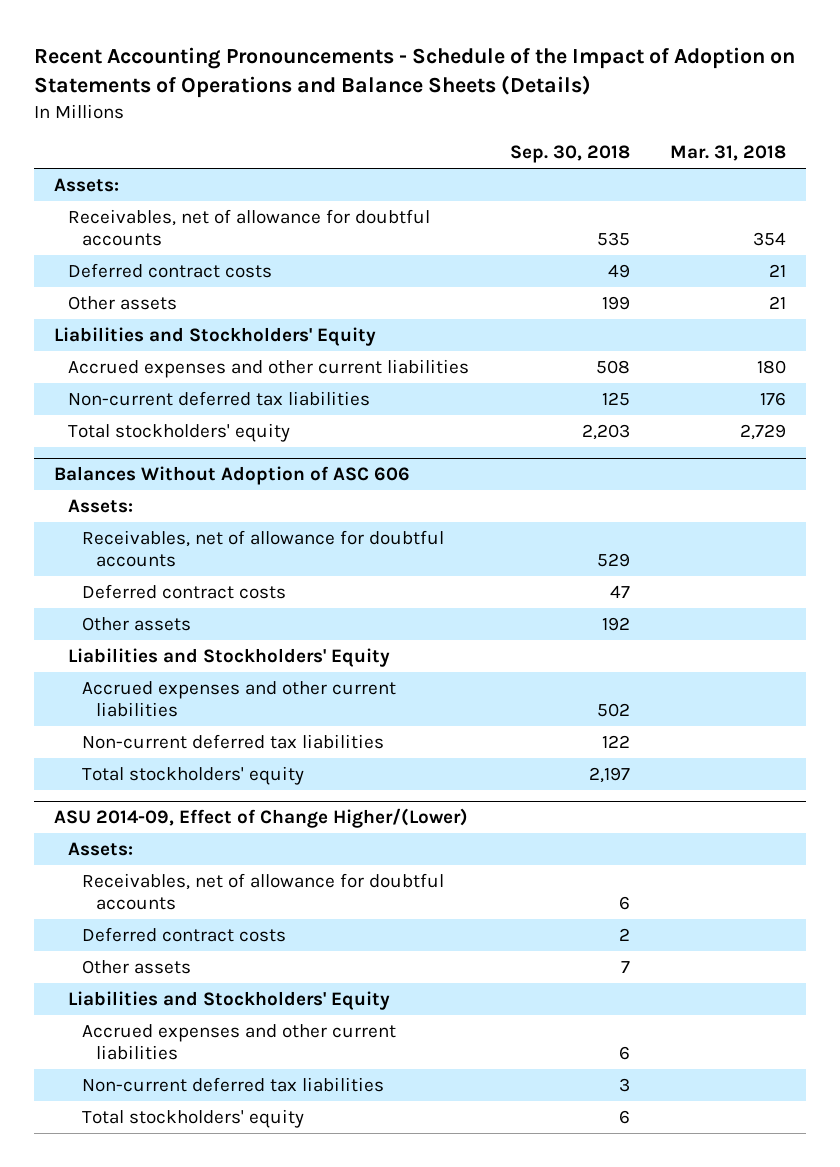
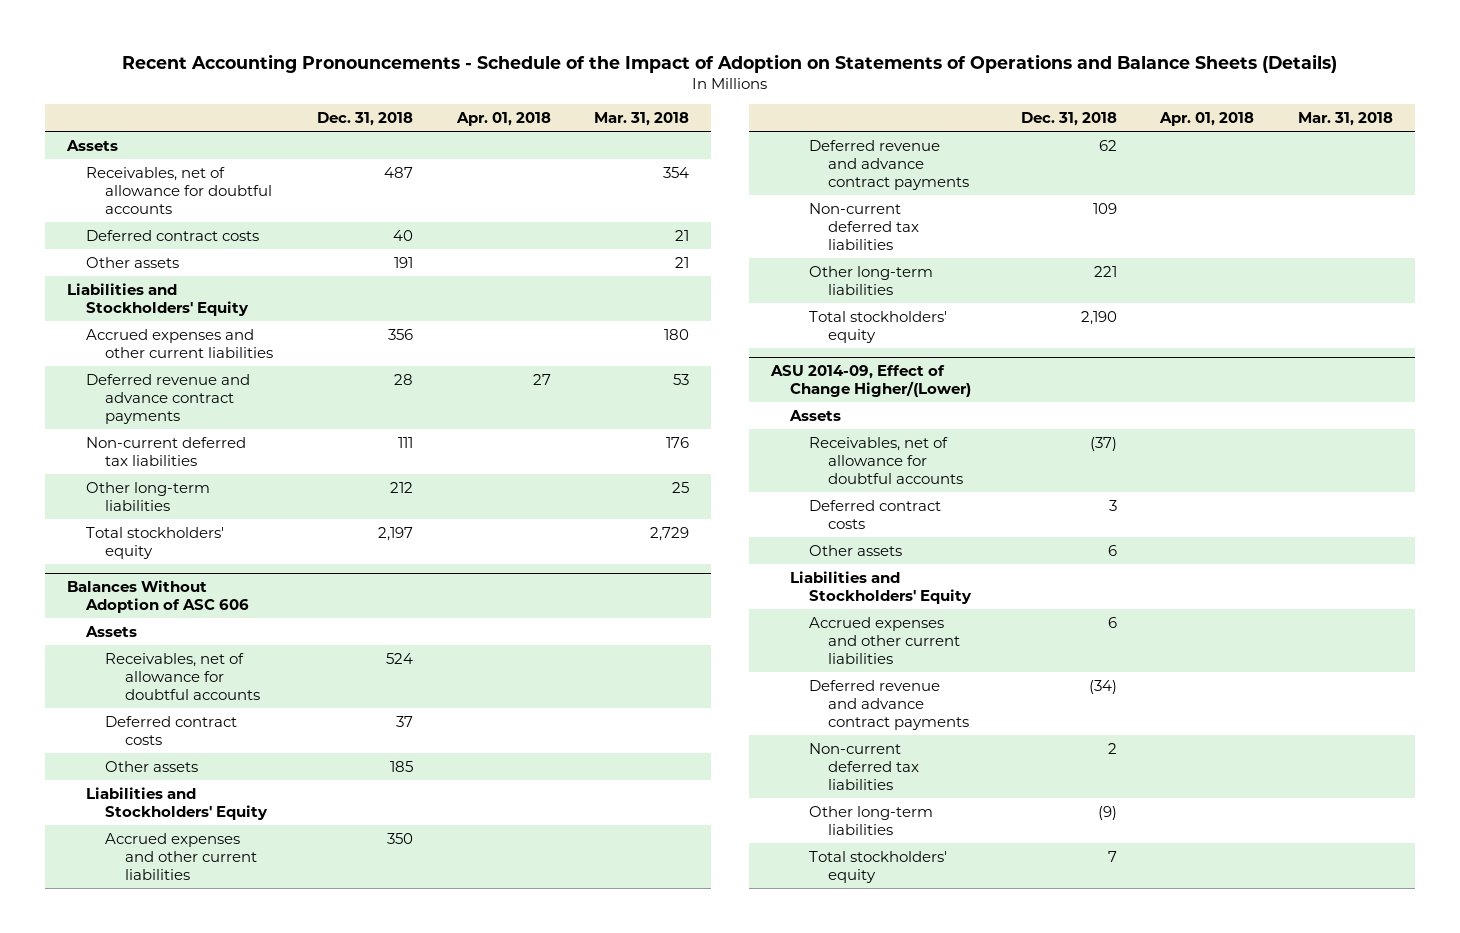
[509,145,630,164] Sep. 30, 2018 -> none
none -> [317,112,414,127] Dec. 31, 2018
none -> [455,112,551,127] Apr. 01, 2018
[54,177,120,192] Assets: -> [66,139,119,151] Assets
none -> [86,373,251,424] Deferred revenue and advance contract payments
none -> [86,481,211,511] Other long-term liabilities
[68,498,134,513] Assets: -> [85,625,138,637] Assets
none -> [809,139,970,190] Deferred revenue and advance contract payments
none -> [809,265,934,295] Other long-term liabilities
[68,841,134,856] Assets: -> [789,409,842,421] Assets
none -> [809,679,970,730] Deferred revenue and advance contract payments
none -> [809,805,934,835] Other long-term liabilities

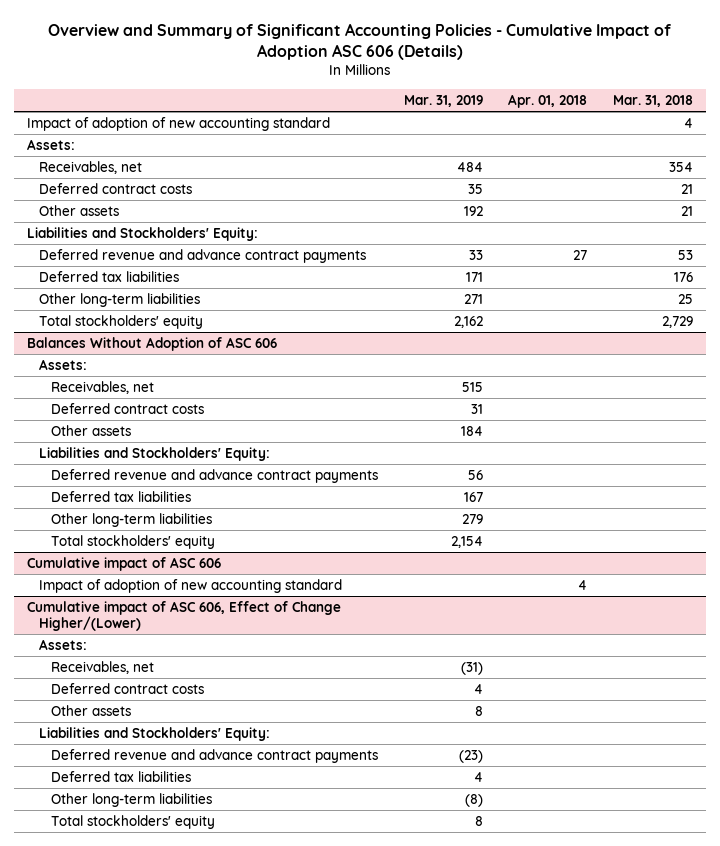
[122,53,1338,73] Recent Accounting Pronouncements - Schedule of the Impact of Adoption on Statements of Operations and Balance Sheets (Details) -> [48,22,672,60] Overview and Summary of Significant Accounting Policies - Cumulative Impact of Adoption ASC 606 (Details)
[317,112,414,127] Dec. 31, 2018 -> none
none -> [403,95,483,108] Mar. 31, 2019
none -> [26,116,330,131] Impact of adoption of new accounting standard
[66,139,119,151] Assets -> [26,138,75,150] Assets:
[86,166,273,214] Receivables, net of allowance for doubtful accounts -> [39,160,143,174] Receivables, net
[86,328,274,358] Accrued expenses and other current liabilities -> none
[67,282,250,316] Liabilities and Stockholders' Equity -> [26,226,258,241] Liabilities and Stockholders' Equity:
[86,436,247,466] Non-current deferred tax liabilities -> [39,270,180,282] Deferred tax liabilities
[85,625,138,637] Assets -> [39,358,88,370] Assets:
[105,652,260,700] Receivables, net of allowance for doubtful accounts -> [51,380,155,394] Receivables, net
[105,832,257,880] Accrued expenses and other current liabilities -> none
[86,786,269,820] Liabilities and Stockholders' Equity -> [39,446,271,461] Liabilities and Stockholders' Equity:
[809,202,920,250] Non-current deferred tax liabilities -> [51,490,192,502] Deferred tax liabilities
[769,364,972,397] ASU 2014-09, Effect of Change Higher/(Lower) -> none
[789,409,842,421] Assets -> none
[809,436,964,484] Receivables, net of allowance for doubtful accounts -> none
[809,499,942,529] Deferred contract costs -> none
[809,544,903,556] Other assets -> none
[790,570,973,604] Liabilities and Stockholders' Equity -> none
[809,616,961,664] Accrued expenses and other current liabilities -> none
[809,679,970,730] Deferred revenue and advance contract payments -> none
[809,742,920,790] Non-current deferred tax liabilities -> none
[809,805,934,835] Other long-term liabilities -> none
[809,850,948,883] Total stockholders' equity -> none
none -> [26,556,221,571] Cumulative impact of ASC 606
none -> [39,578,343,593] Impact of adoption of new accounting standard
none -> [26,600,341,631] Cumulative impact of ASC 606, Effect of Change Higher/(Lower)
none -> [39,638,88,650] Assets:
none -> [51,660,155,674] Receivables, net
none -> [51,682,205,694] Deferred contract costs
none -> [51,704,132,716] Other assets
none -> [39,726,271,741] Liabilities and Stockholders' Equity:
none -> [51,748,379,763] Deferred revenue and advance contract payments
none -> [51,770,192,782] Deferred tax liabilities
none -> [51,792,213,807] Other long-term liabilities
none -> [51,814,216,829] Total stockholders' equity

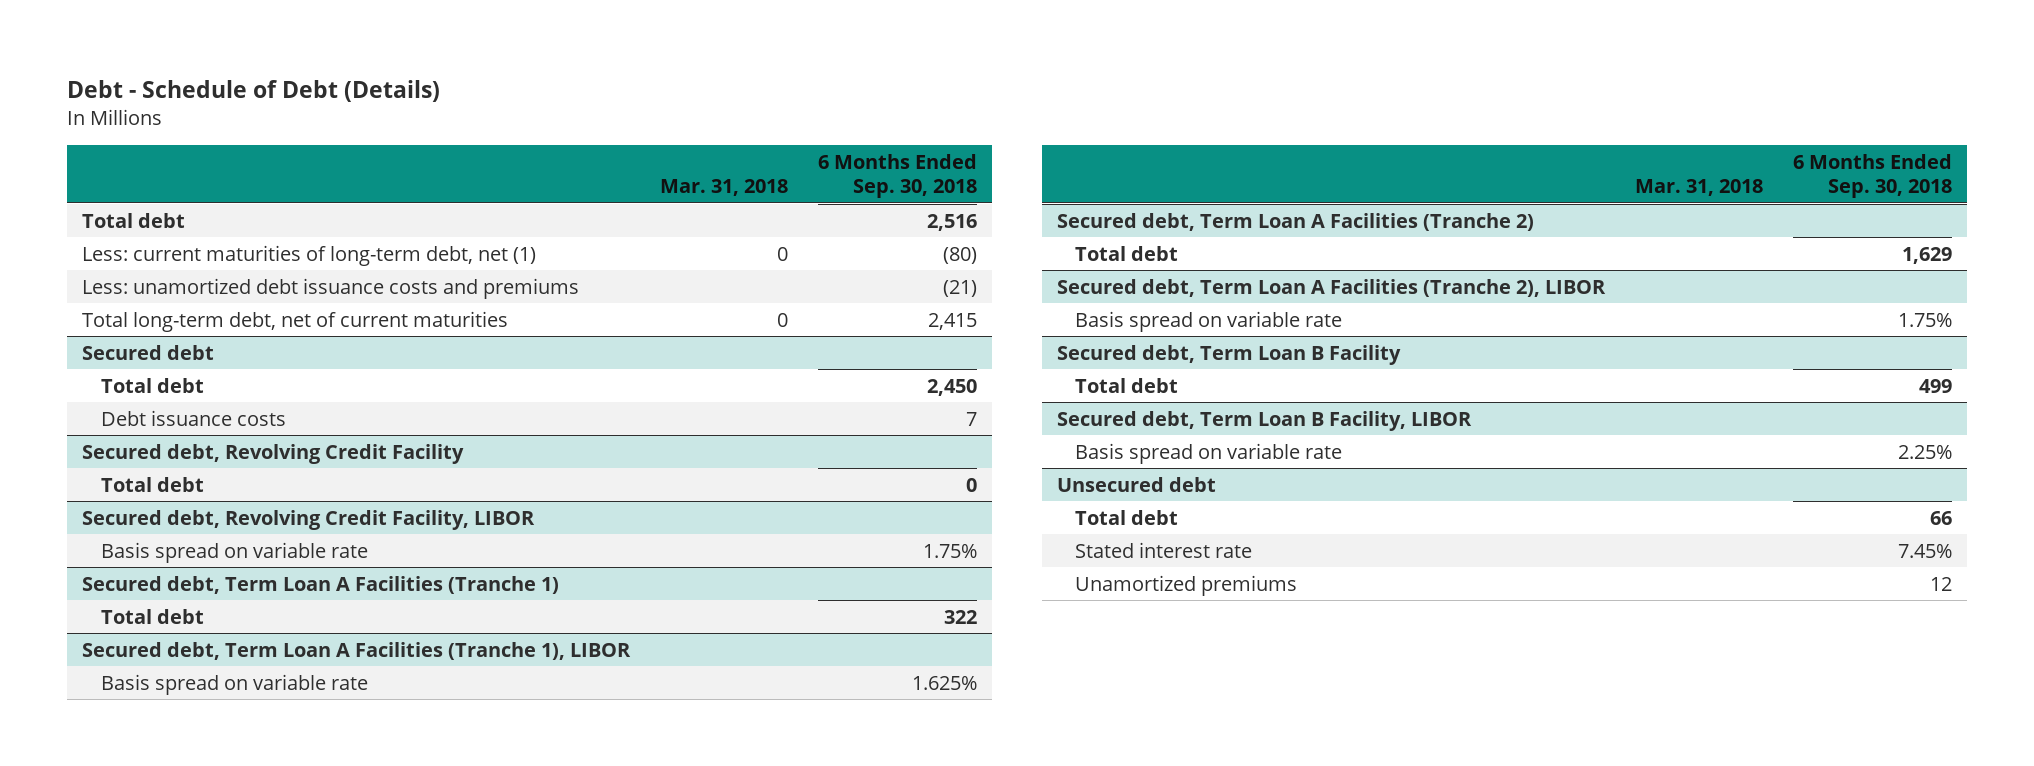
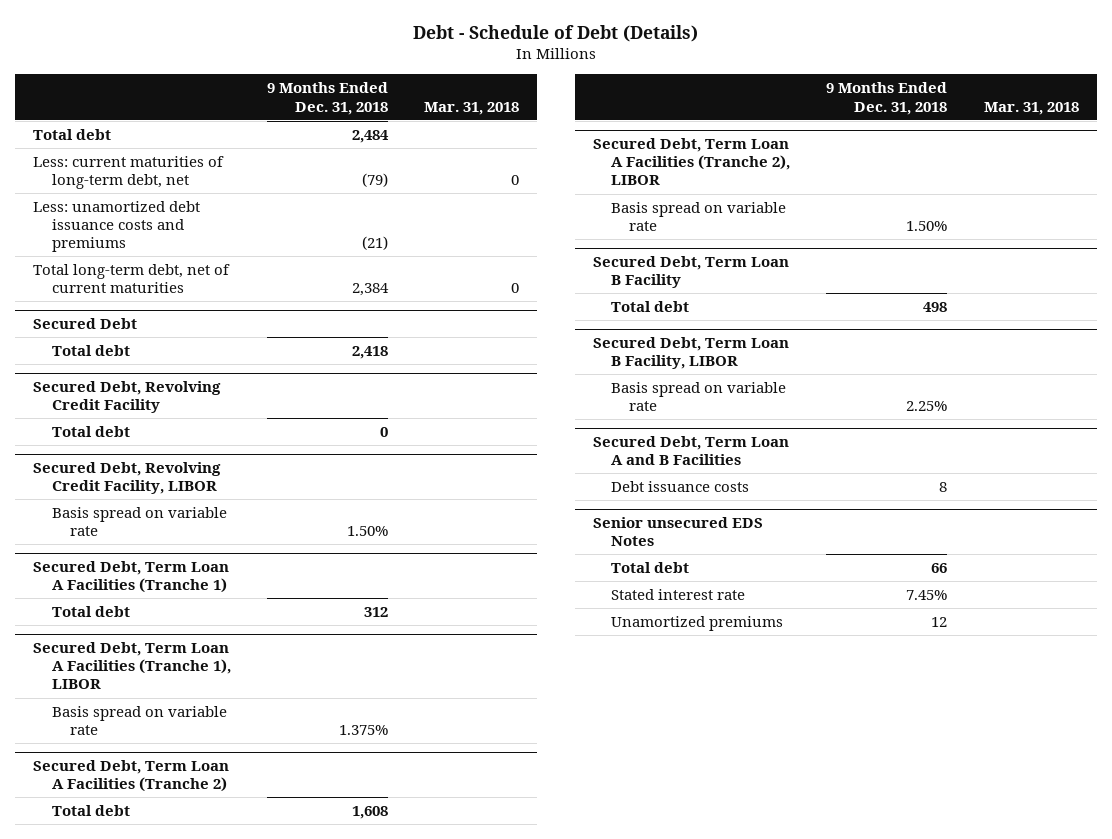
[818,153,978,199] 6 Months Ended Sep. 30, 2018 -> none
none -> [266,82,388,115] 9 Months Ended Dec. 31, 2018
[82,244,537,266] Less: current maturities of long-term debt, net (1) -> [33,156,225,190] Less: current maturities of long-term debt, net
[82,344,215,360] Secured debt -> [33,318,138,330] Secured Debt
[100,409,286,426] Debt issuance costs -> none
[82,443,465,464] Secured debt, Revolving Credit Facility -> [33,381,222,414] Secured Debt, Revolving Credit Facility
[82,509,536,530] Secured debt, Revolving Credit Facility, LIBOR -> [33,462,222,495] Secured Debt, Revolving Credit Facility, LIBOR
[82,575,560,594] Secured debt, Term Loan A Facilities (Tranche 1) -> [33,561,230,594] Secured Debt, Term Loan A Facilities (Tranche 1)
[82,641,632,660] Secured debt, Term Loan A Facilities (Tranche 1), LIBOR -> [33,642,231,690] Secured Debt, Term Loan A Facilities (Tranche 1), LIBOR
[1057,212,1535,231] Secured debt, Term Loan A Facilities (Tranche 2) -> [33,760,230,793] Secured Debt, Term Loan A Facilities (Tranche 2)
[1057,278,1607,297] Secured debt, Term Loan A Facilities (Tranche 2), LIBOR -> [593,138,791,186] Secured Debt, Term Loan A Facilities (Tranche 2), LIBOR
[1057,344,1402,365] Secured debt, Term Loan B Facility -> [593,256,790,289] Secured Debt, Term Loan B Facility
[1057,410,1473,431] Secured debt, Term Loan B Facility, LIBOR -> [593,337,790,370] Secured Debt, Term Loan B Facility, LIBOR
none -> [593,436,790,466] Secured Debt, Term Loan A and B Facilities
none -> [611,481,750,493] Debt issuance costs
[1057,476,1217,492] Unsecured debt -> [593,517,764,547] Senior unsecured EDS Notes

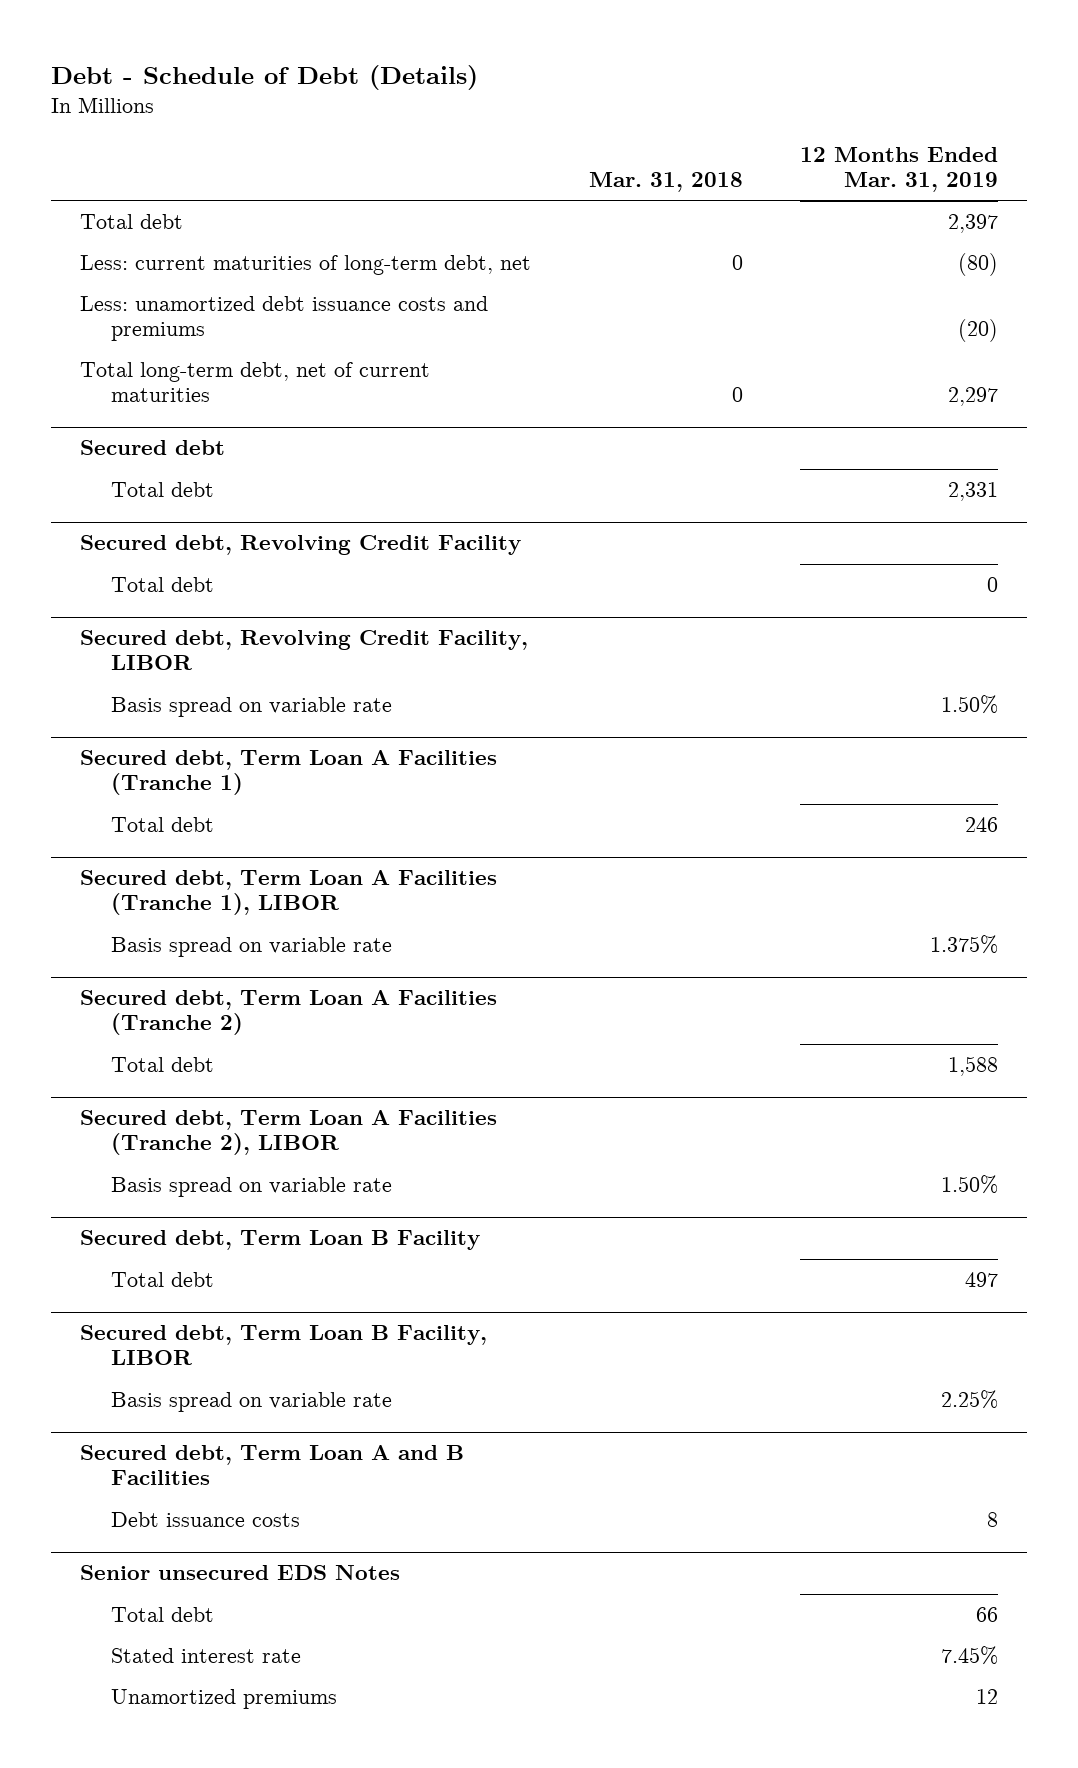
[266,82,388,115] 9 Months Ended Dec. 31, 2018 -> none
none -> [800,147,999,193] 12 Months Ended Mar. 31, 2019
[33,318,138,330] Secured Debt -> [79,440,225,456] Secured debt
[33,381,222,414] Secured Debt, Revolving Credit Facility -> [79,535,521,556] Secured debt, Revolving Credit Facility
[33,462,222,495] Secured Debt, Revolving Credit Facility, LIBOR -> [79,630,528,671] Secured debt, Revolving Credit Facility, LIBOR
[33,561,230,594] Secured Debt, Term Loan A Facilities (Tranche 1) -> [79,750,497,796] Secured debt, Term Loan A Facilities (Tranche 1)
[33,642,231,690] Secured Debt, Term Loan A Facilities (Tranche 1), LIBOR -> [79,870,497,916] Secured debt, Term Loan A Facilities (Tranche 1), LIBOR
[33,760,230,793] Secured Debt, Term Loan A Facilities (Tranche 2) -> [79,990,497,1036] Secured debt, Term Loan A Facilities (Tranche 2)
[593,138,791,186] Secured Debt, Term Loan A Facilities (Tranche 2), LIBOR -> [79,1110,497,1156] Secured debt, Term Loan A Facilities (Tranche 2), LIBOR
[593,256,790,289] Secured Debt, Term Loan B Facility -> [79,1230,480,1251] Secured debt, Term Loan B Facility
[593,337,790,370] Secured Debt, Term Loan B Facility, LIBOR -> [79,1325,487,1366] Secured debt, Term Loan B Facility, LIBOR
[593,436,790,466] Secured Debt, Term Loan A and B Facilities -> [79,1445,464,1486] Secured debt, Term Loan A and B Facilities

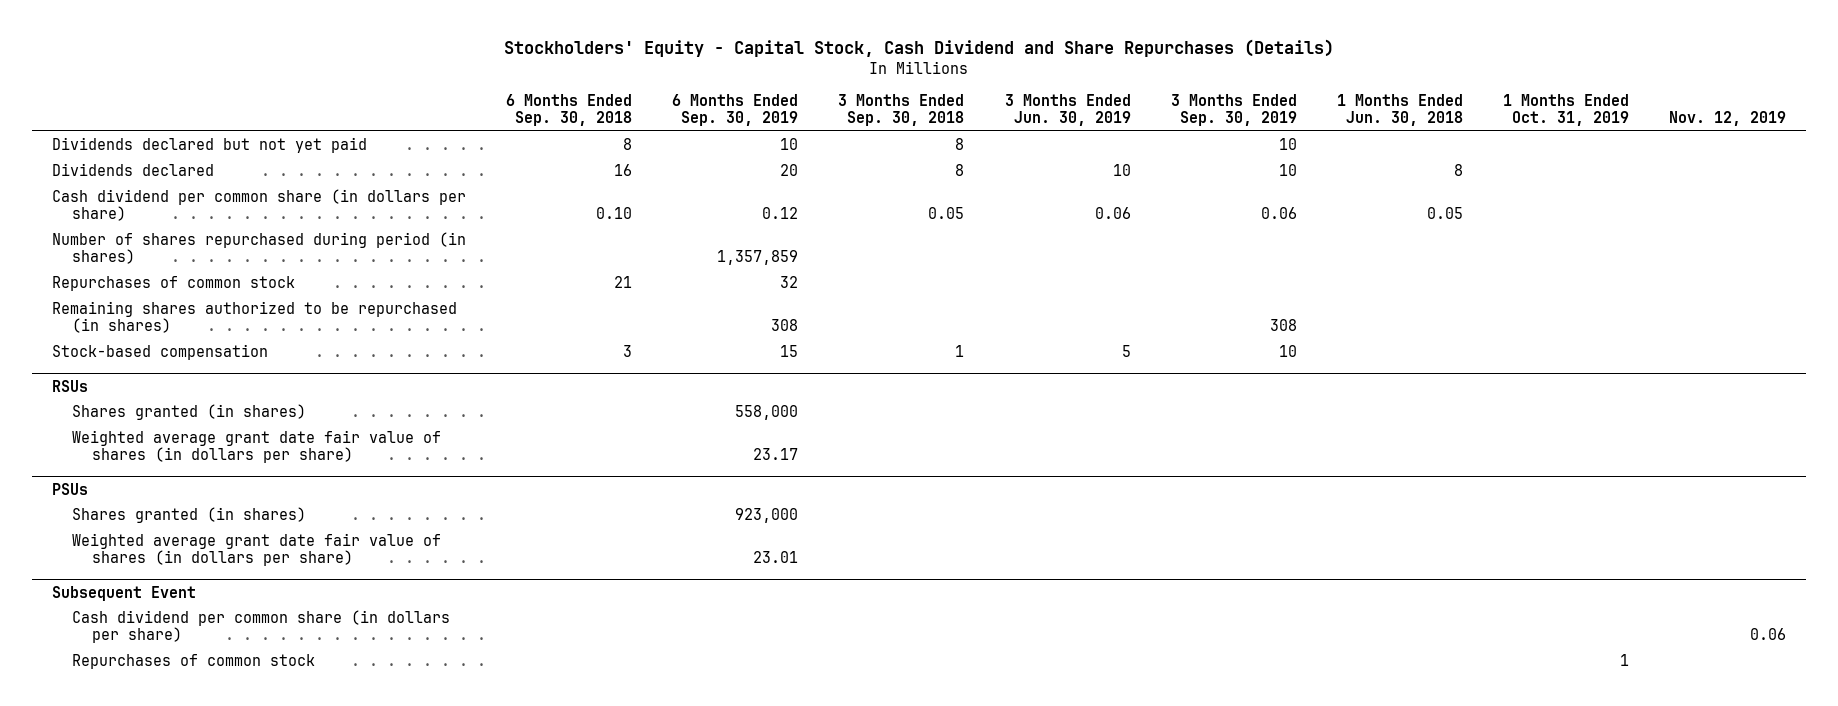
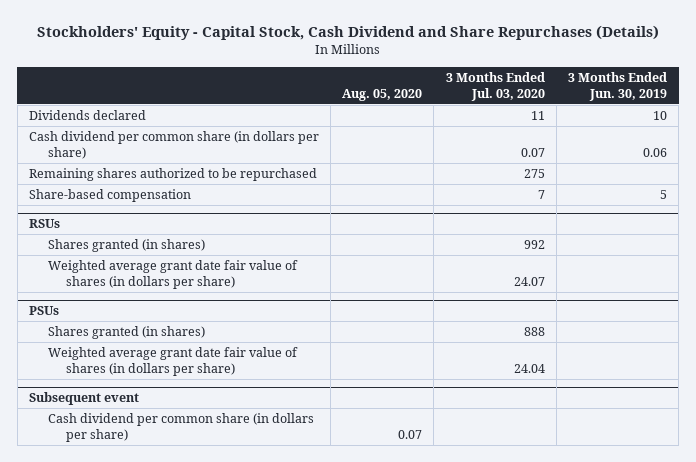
[506,94,633,127] 6 Months Ended Sep. 30, 2018 -> none
[672,94,799,127] 6 Months Ended Sep. 30, 2019 -> none
[838,94,965,127] 3 Months Ended Sep. 30, 2018 -> none
[1170,94,1297,127] 3 Months Ended Sep. 30, 2019 -> none
[1336,94,1463,127] 1 Months Ended Jun. 30, 2018 -> none
[1502,94,1629,127] 1 Months Ended Oct. 31, 2019 -> none
[1669,111,1787,127] Nov. 12, 2019 -> none
none -> [342,89,423,102] Aug. 05, 2020
none -> [445,71,545,102] 3 Months Ended Jul. 03, 2020
[52,137,368,154] Dividends declared but not yet paid -> none
[52,232,467,264] Number of shares repurchased during period (in shares) -> none
[52,276,296,292] Repurchases of common stock -> none
[52,301,458,333] Remaining shares authorized to be repurchased (in shares) -> [28,168,317,182] Remaining shares authorized to be repurchased
[52,344,269,361] Stock-based compensation -> [28,189,191,203] Share-based compensation
[52,585,197,601] Subsequent Event -> [28,392,139,406] Subsequent event
[71,654,315,670] Repurchases of common stock -> none

